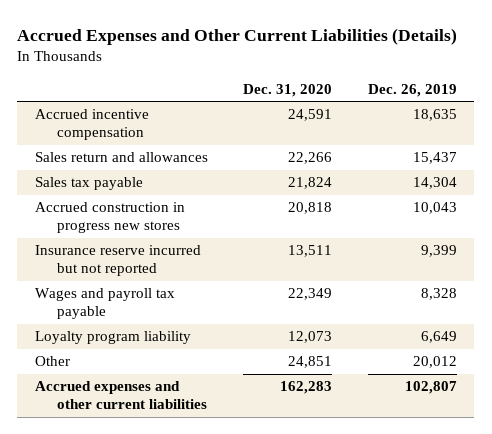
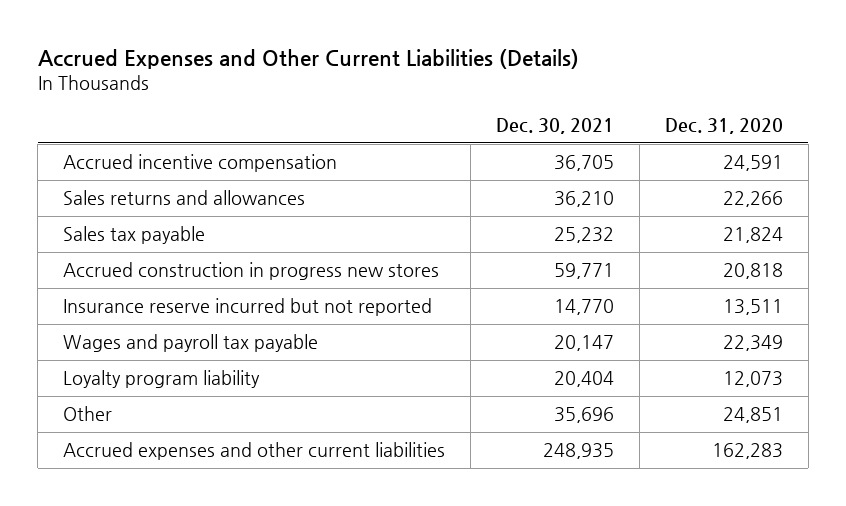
[367,83,457,97] Dec. 26, 2019 -> none
none -> [495,118,614,135] Dec. 30, 2021
[35,152,209,163] Sales return and allowances -> [62,190,305,206] Sales returns and allowances

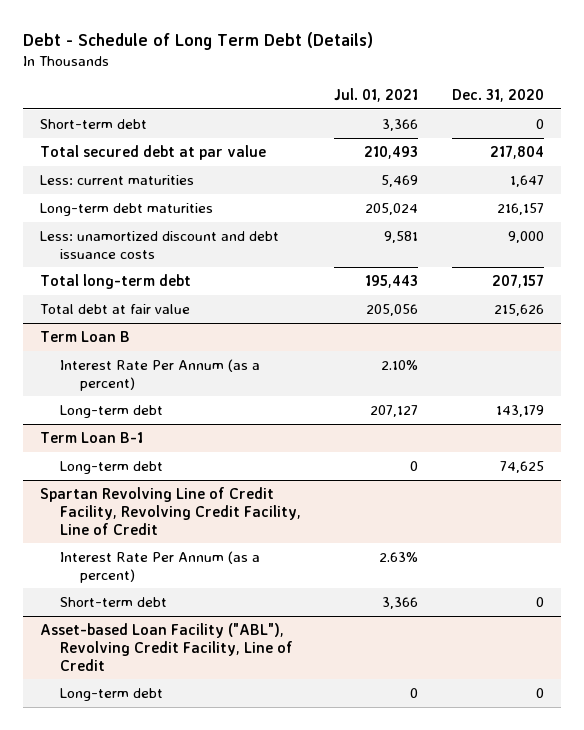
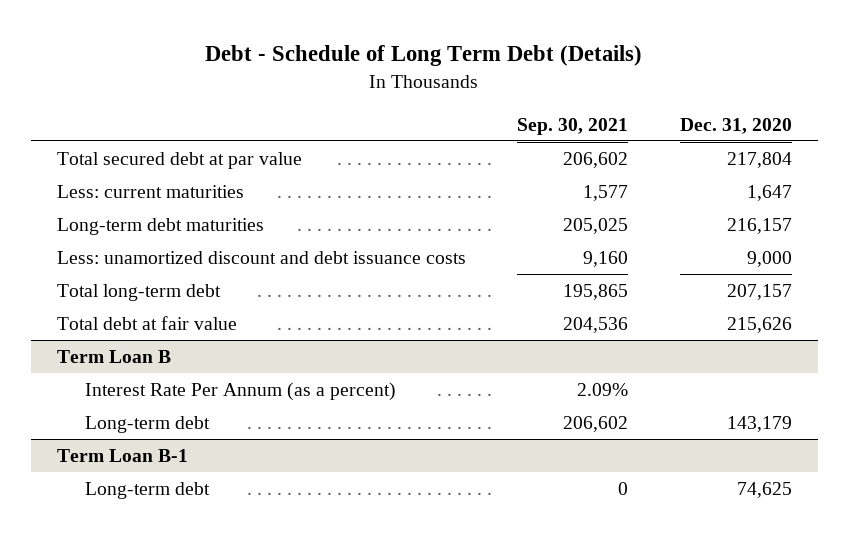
[334,88,419,103] Jul. 01, 2021 -> none
none -> [517,117,629,135] Sep. 30, 2021
[39,118,147,129] Short-term debt -> none
[39,486,301,535] Spartan Revolving Line of Credit Facility, Revolving Credit Facility, Line of Credit -> none
[59,550,260,583] Interest Rate Per Annum (as a percent) -> none
[59,596,167,607] Short-term debt -> none
[39,622,293,671] Asset-based Loan Facility ("ABL"), Revolving Credit Facility, Line of Credit -> none
[59,687,163,701] Long-term debt -> none

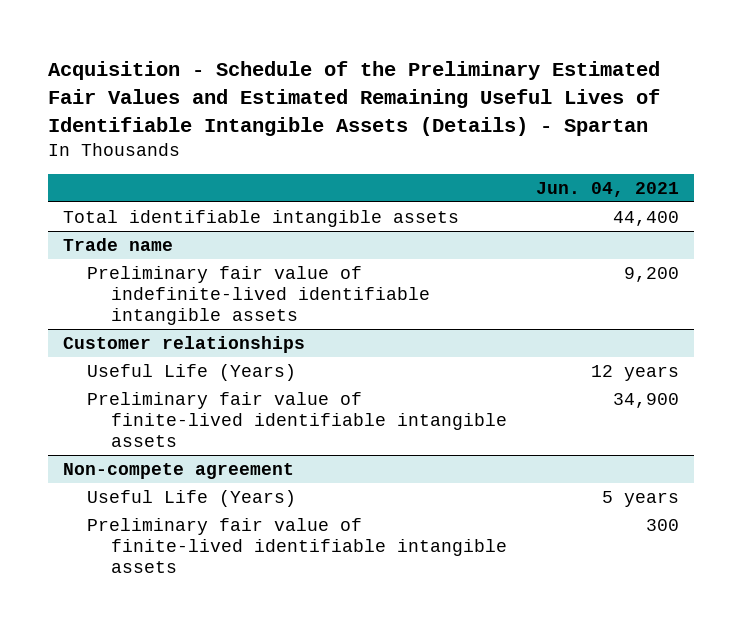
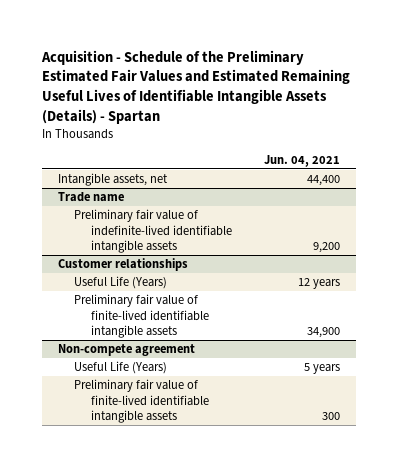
[63,209,460,227] Total identifiable intangible assets -> [58,173,169,187] Intangible assets, net

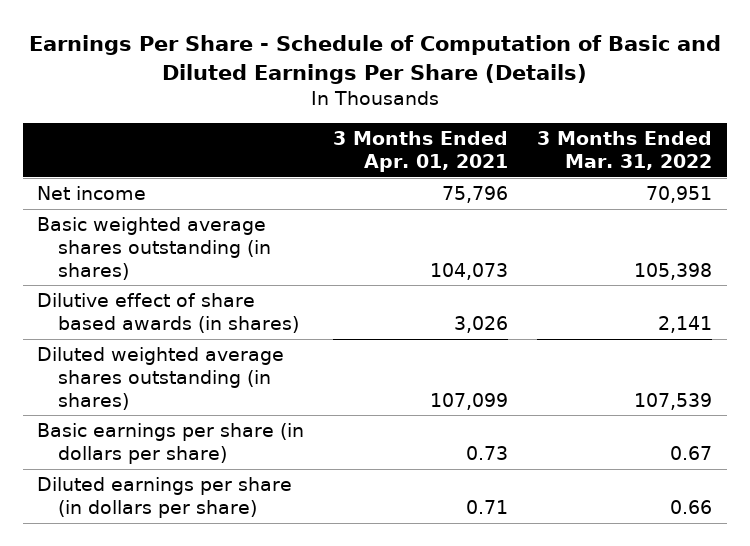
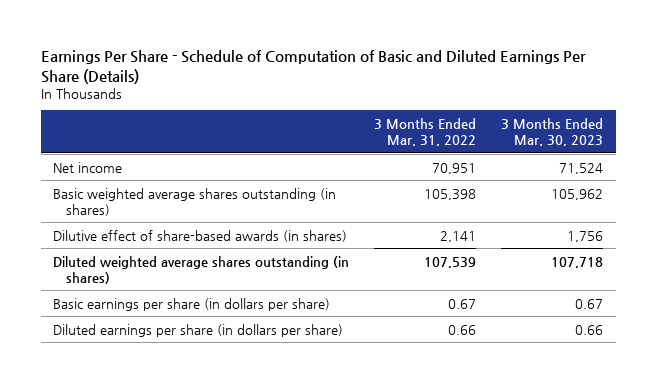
[333,131,509,173] 3 Months Ended Apr. 01, 2021 -> none
none -> [501,117,604,147] 3 Months Ended Mar. 30, 2023
[37,293,299,333] Dilutive effect of share based awards (in shares) -> [53,229,348,242] Dilutive effect of share-based awards (in shares)

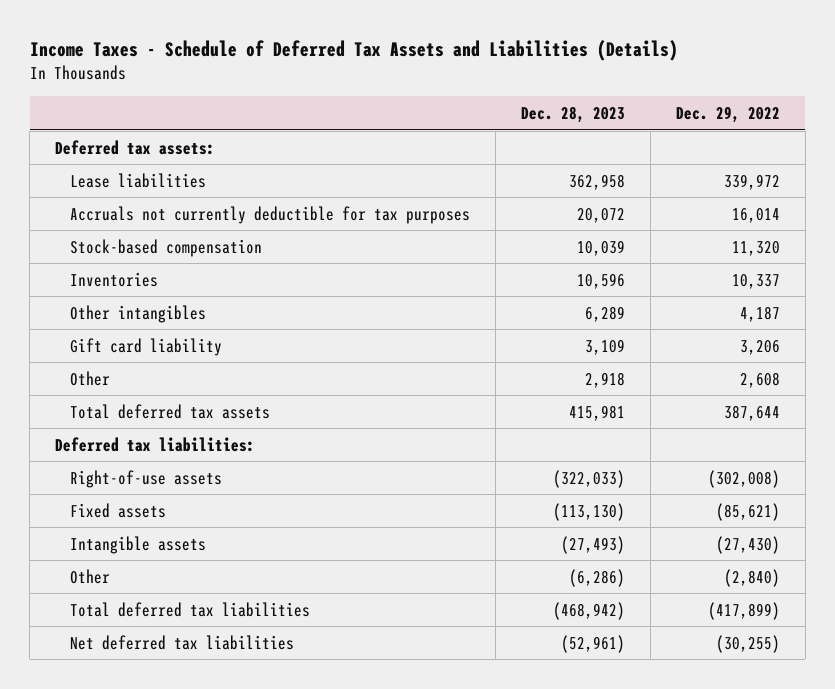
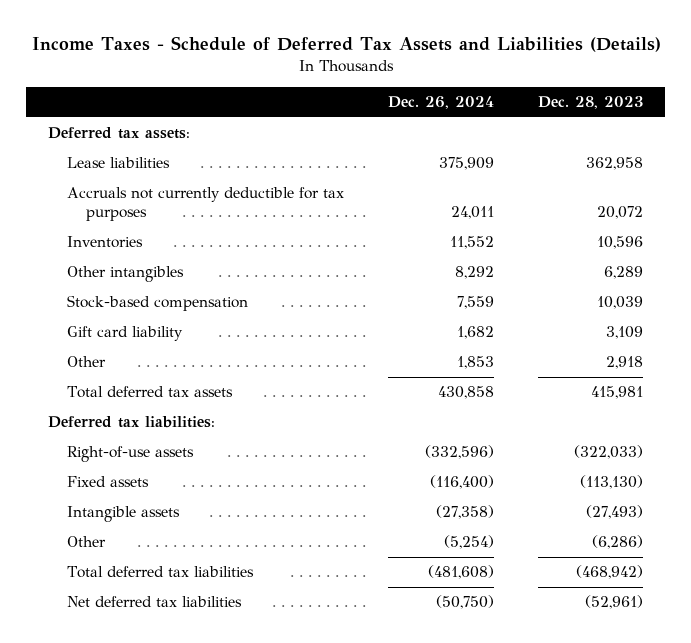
[675,106,780,124] Dec. 29, 2022 -> none
none -> [388,96,495,110] Dec. 26, 2024
[70,238,263,257] Stock-based compensation -> [67,295,249,312] Stock-based compensation

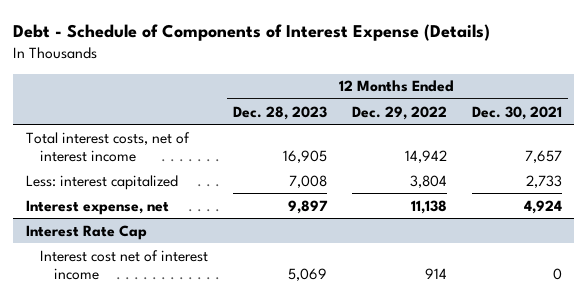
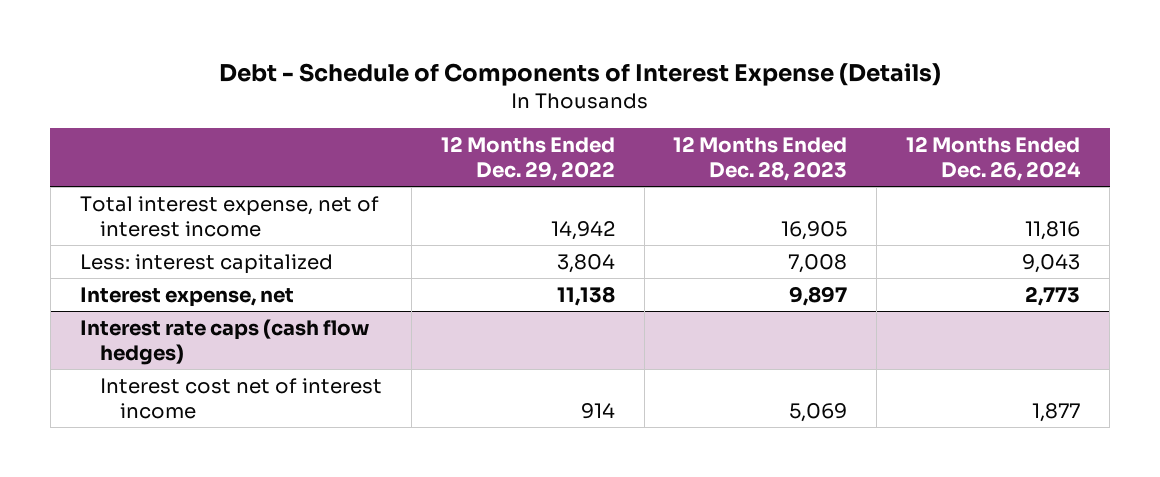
[471,105,562,120] Dec. 30, 2021 -> none
none -> [906,136,1082,182] 12 Months Ended Dec. 26, 2024
[25,131,190,162] Total interest costs, net of interest income -> [79,195,379,237] Total interest expense, net of interest income
[25,224,147,240] Interest Rate Cap -> [79,318,369,365] Interest rate caps (cash flow hedges)

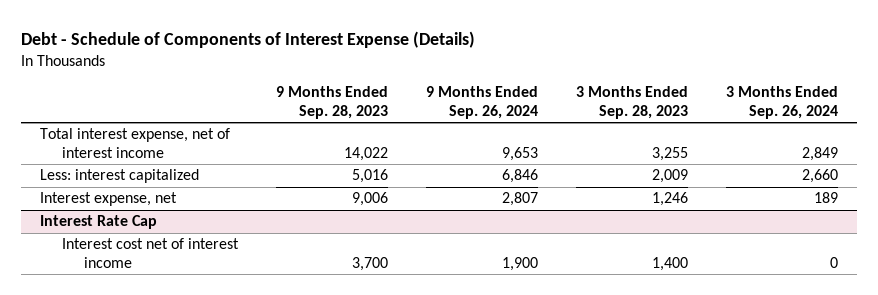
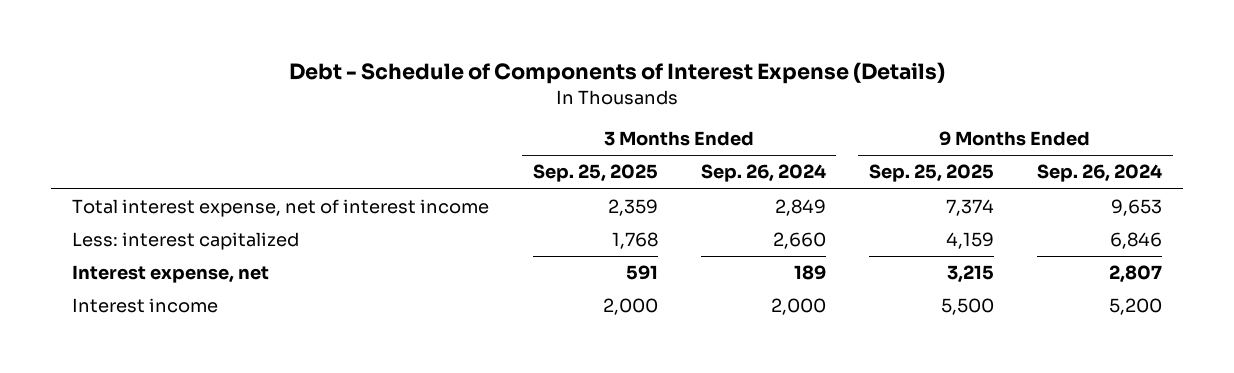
[276,86,389,119] 9 Months Ended Sep. 28, 2023 -> none
[575,86,688,119] 3 Months Ended Sep. 28, 2023 -> none
none -> [532,164,658,183] Sep. 25, 2025
none -> [868,164,994,183] Sep. 25, 2025
[40,215,158,230] Interest Rate Cap -> none
[62,238,240,268] Interest cost net of interest income -> none
none -> [72,298,219,314] Interest income

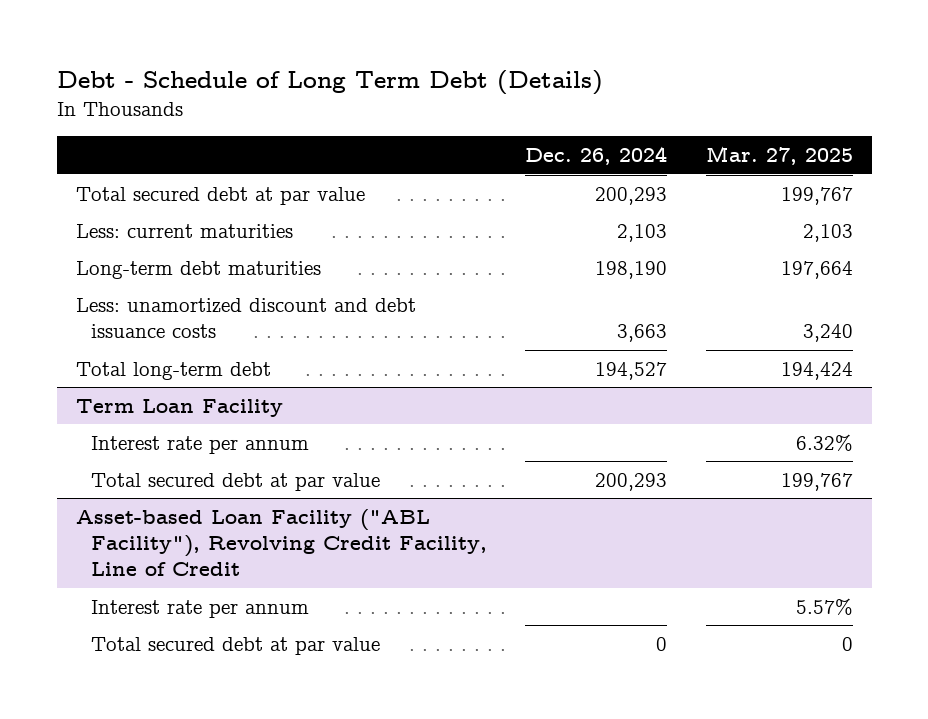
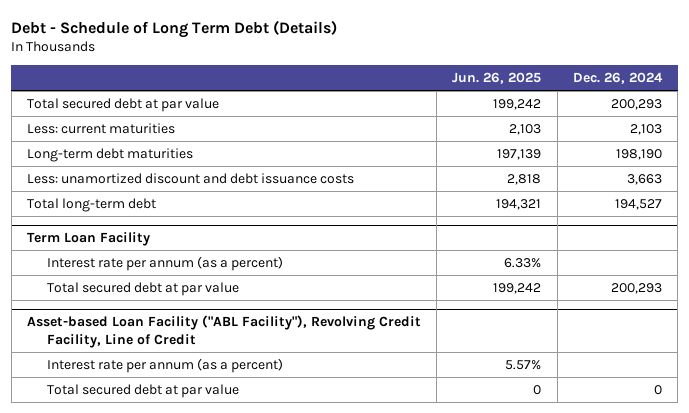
[705,146,853,166] Mar. 27, 2025 -> none
none -> [452,72,542,85] Jun. 26, 2025
[91,435,310,454] Interest rate per annum -> [47,255,284,271] Interest rate per annum (as a percent)
[91,599,310,618] Interest rate per annum -> [47,357,284,373] Interest rate per annum (as a percent)

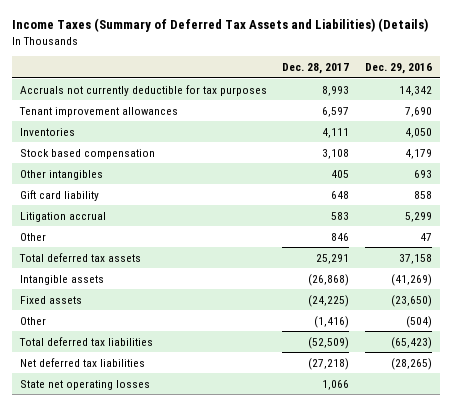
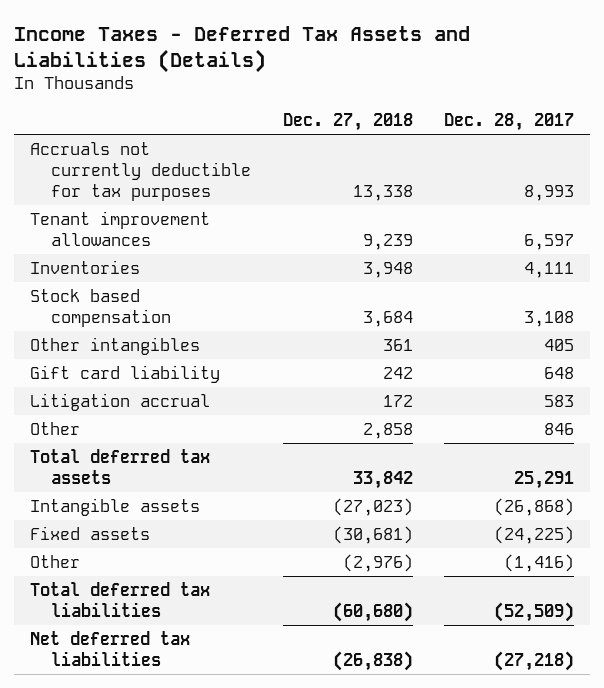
[11,18,428,33] Income Taxes (Summary of Deferred Tax Assets and Liabilities) (Details) -> [14,25,471,73] Income Taxes - Deferred Tax Assets and Liabilities (Details)
[365,63,433,75] Dec. 29, 2016 -> none
none -> [282,113,413,132] Dec. 27, 2018
[19,379,150,390] State net operating losses -> none

